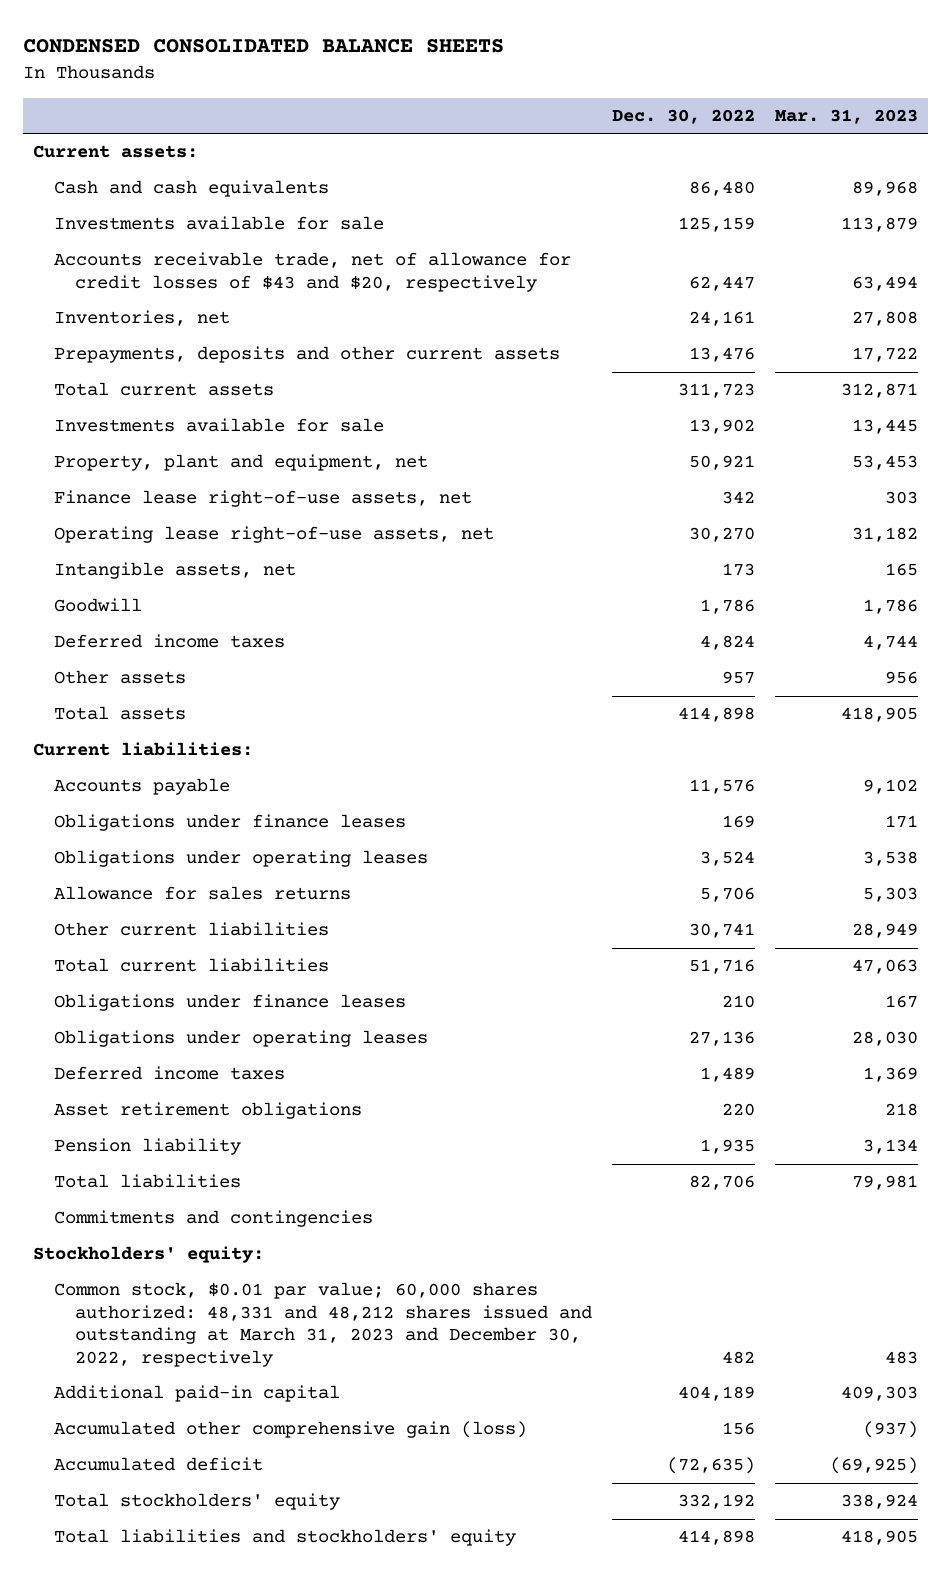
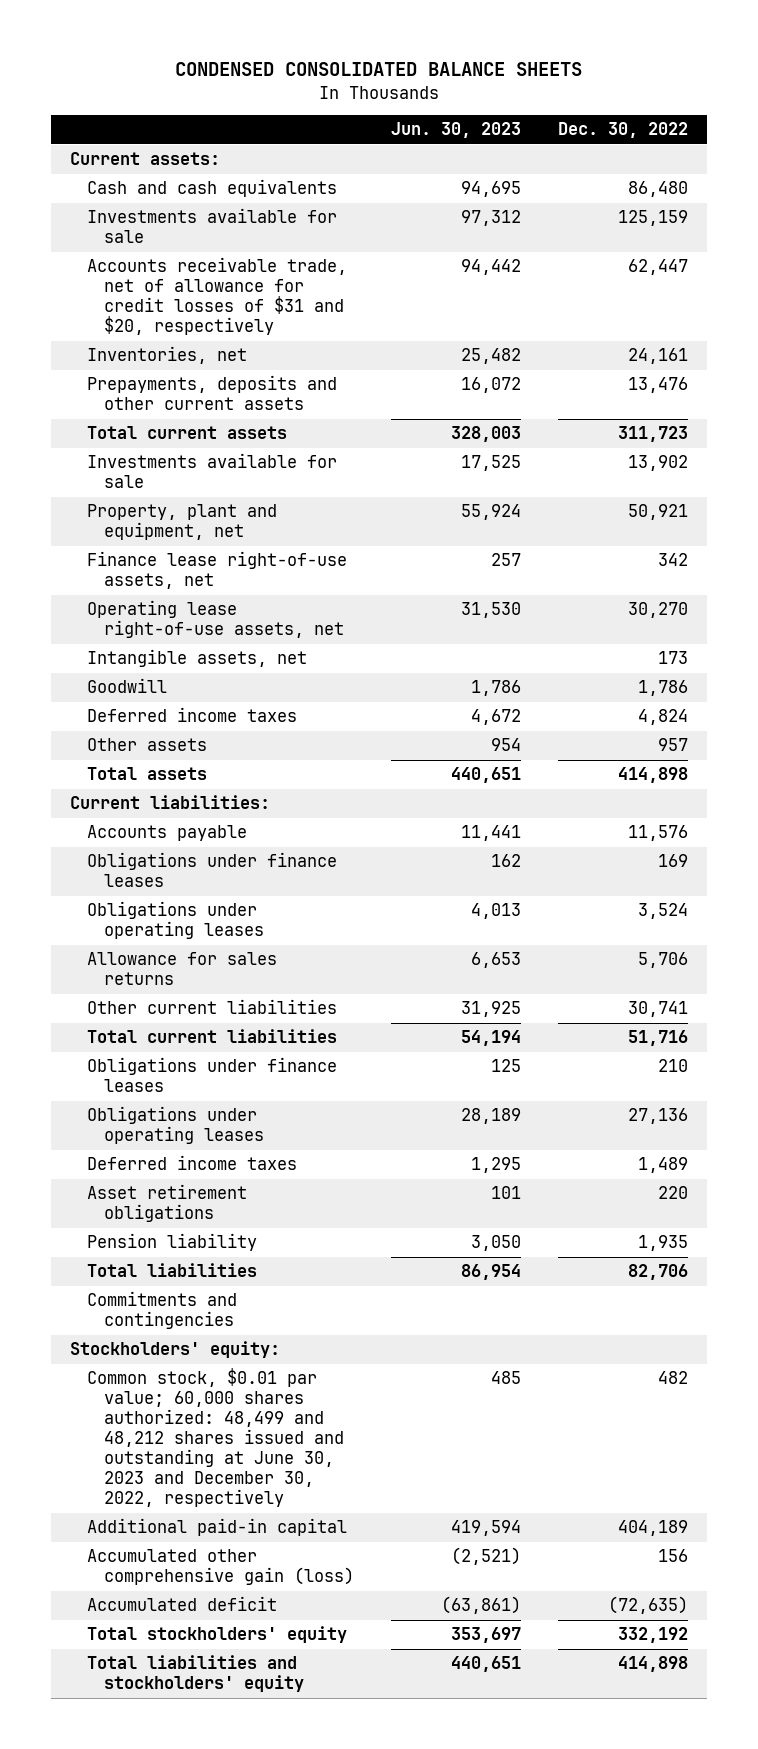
[775,108,919,124] Mar. 31, 2023 -> none
none -> [391,122,522,139] Jun. 30, 2023
[53,252,571,292] Accounts receivable trade, net of allowance for credit losses of $43 and $20, respectively -> [86,257,347,336] Accounts receivable trade, net of allowance for credit losses of $31 and $20, respectively
[53,1282,592,1367] Common stock, $0.01 par value; 60,000 shares authorized: 48,331 and 48,212 shares issued and outstanding at March 31, 2023 and December 30, 2022, respectively -> [86,1368,345,1508] Common stock, $0.01 par value; 60,000 shares authorized: 48,499 and 48,212 shares issued and outstanding at June 30, 2023 and December 30, 2022, respectively

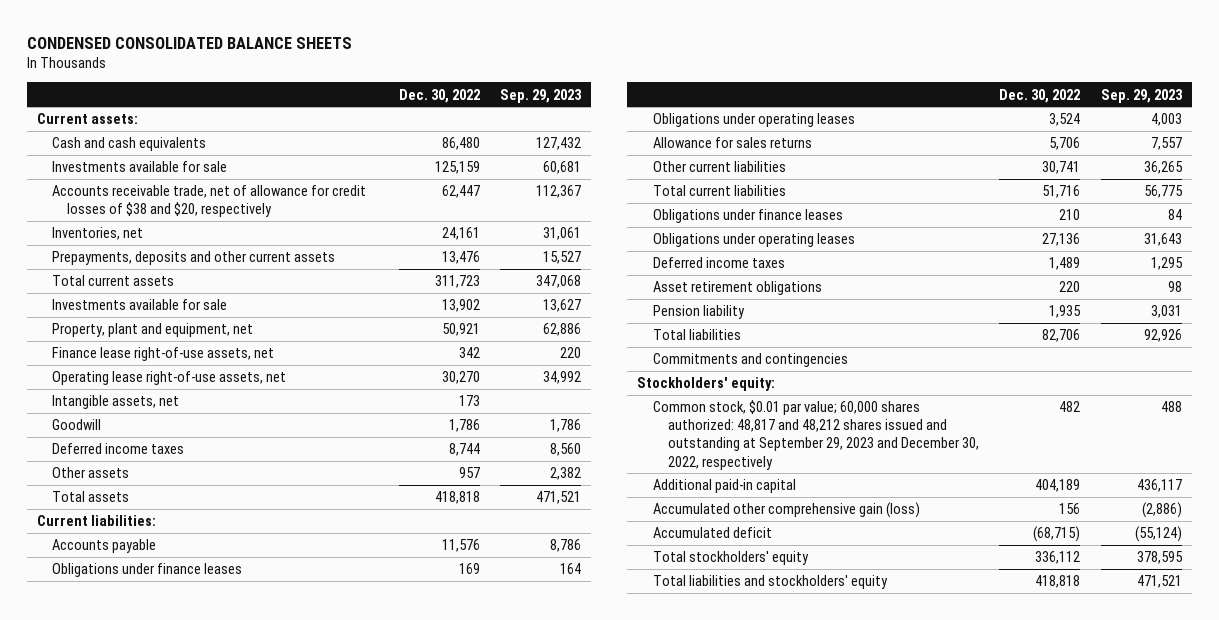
[391,122,522,139] Jun. 30, 2023 -> none
none -> [500,88,583,103] Sep. 29, 2023
[86,257,347,336] Accounts receivable trade, net of allowance for credit losses of $31 and $20, respectively -> [52,185,367,218] Accounts receivable trade, net of allowance for credit losses of $38 and $20, respectively
[638,709,689,726] 4,824 -> [448,443,480,457] 8,744
[618,767,689,784] 414,898 -> [434,491,480,505] 418,818
[86,1368,345,1508] Common stock, $0.01 par value; 60,000 shares authorized: 48,499 and 48,212 shares issued and outstanding at June 30, 2023 and December 30, 2022, respectively -> [652,400,979,470] Common stock, $0.01 par value; 60,000 shares authorized: 48,817 and 48,212 shares issued and outstanding at September 29, 2023 and December 30, 2022, respectively
[608,1596,689,1615] (72,635) -> [1033,526,1081,543] (68,715)
[618,1627,689,1644] 332,192 -> [1035,551,1081,565] 336,112
[618,1656,689,1673] 414,898 -> [1035,575,1081,589] 418,818

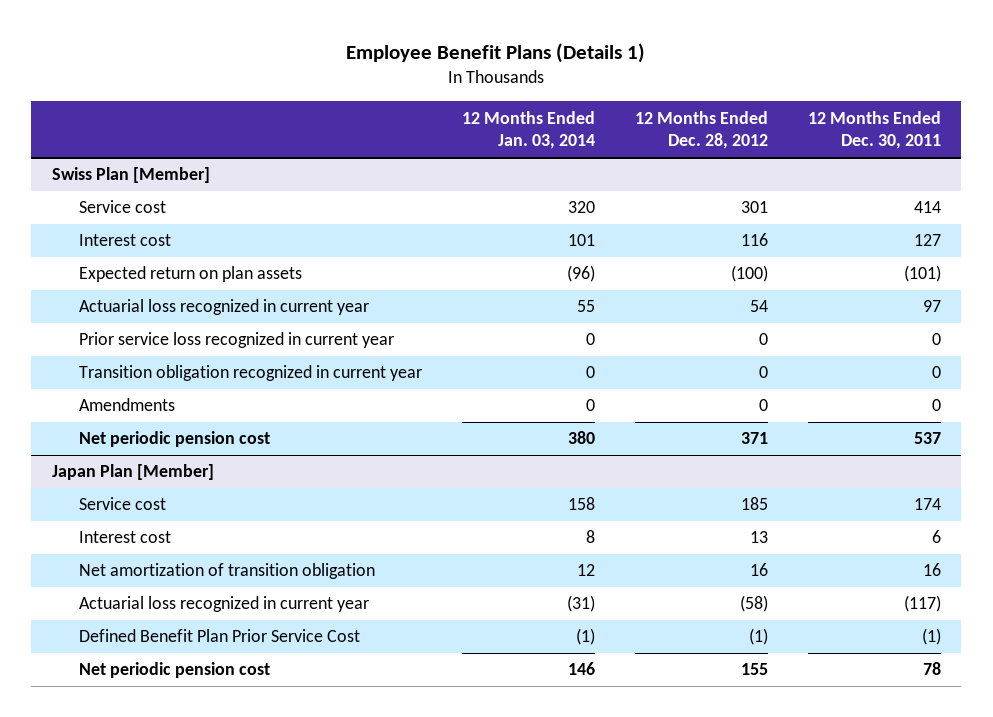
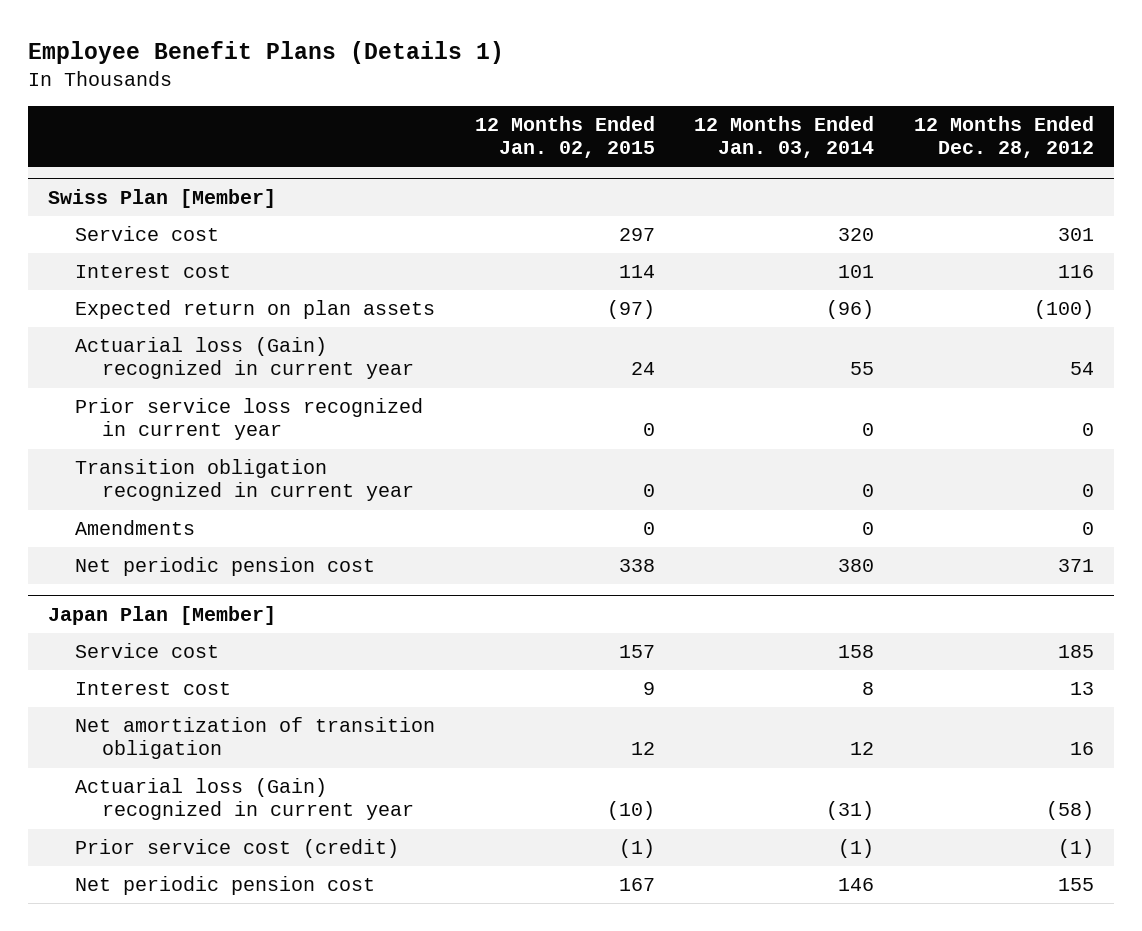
[808,110,942,150] 12 Months Ended Dec. 30, 2011 -> none
none -> [474,116,655,159] 12 Months Ended Jan. 02, 2015
[78,299,369,316] Actuarial loss recognized in current year -> [75,337,415,380] Actuarial loss (Gain) recognized in current year
[78,596,369,613] Actuarial loss recognized in current year -> [75,778,415,821] Actuarial loss (Gain) recognized in current year
[78,629,360,643] Defined Benefit Plan Prior Service Cost -> [75,839,400,859] Prior service cost (credit)

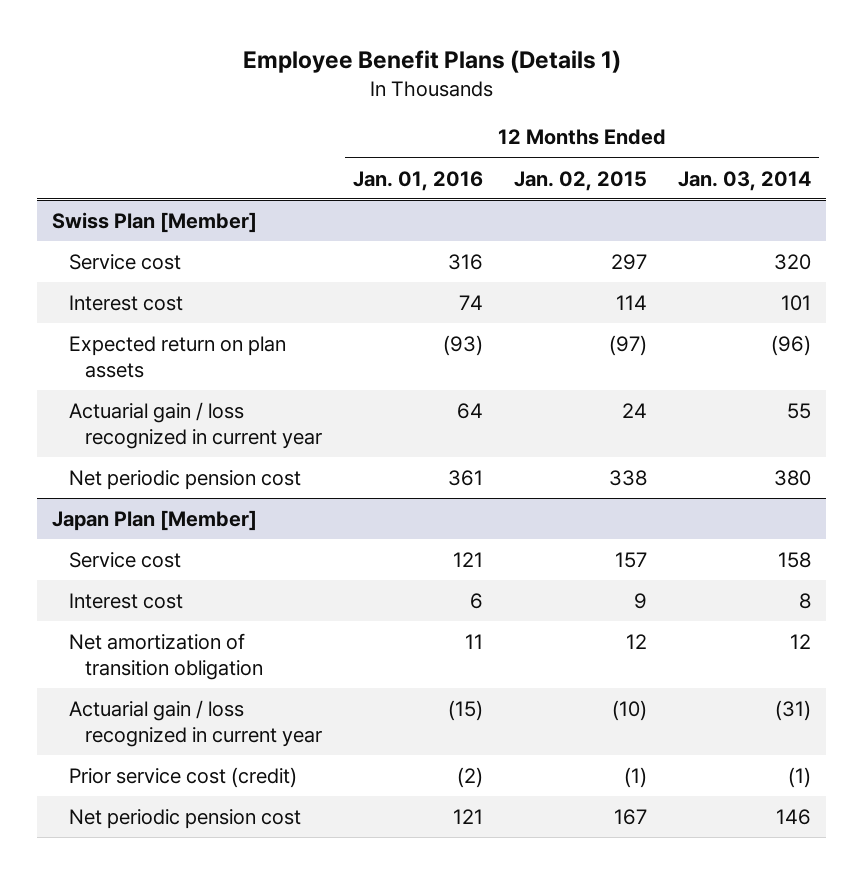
[914,116,1095,159] 12 Months Ended Dec. 28, 2012 -> none
none -> [353,170,484,191] Jan. 01, 2016
[75,398,424,441] Prior service loss recognized in current year -> none
[75,459,415,502] Transition obligation recognized in current year -> none
[75,520,196,536] Amendments -> none
[75,337,415,380] Actuarial loss (Gain) recognized in current year -> [68,401,323,449] Actuarial gain / loss recognized in current year
[75,778,415,821] Actuarial loss (Gain) recognized in current year -> [68,699,323,747] Actuarial gain / loss recognized in current year

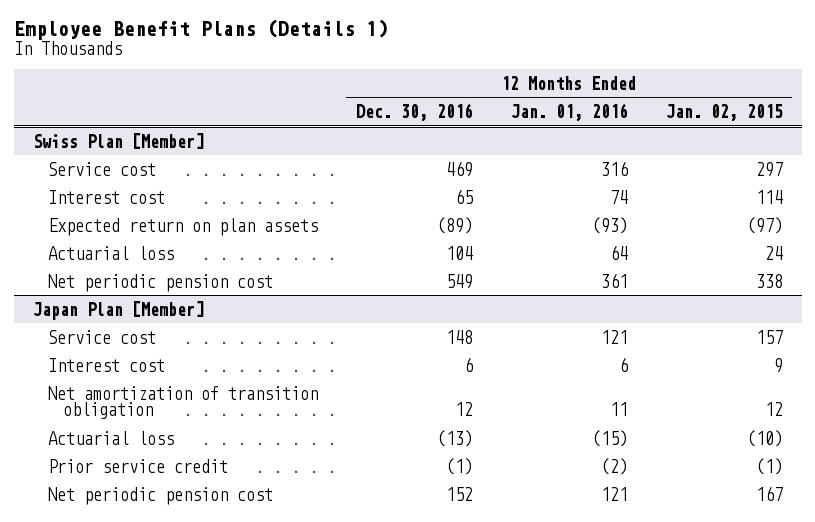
[677,170,811,191] Jan. 03, 2014 -> none
none -> [355,103,473,122] Dec. 30, 2016
[68,401,323,449] Actuarial gain / loss recognized in current year -> [47,245,174,260] Actuarial loss
[68,699,323,747] Actuarial gain / loss recognized in current year -> [47,430,174,445] Actuarial loss
[68,766,297,788] Prior service cost (credit) -> [47,458,228,473] Prior service credit

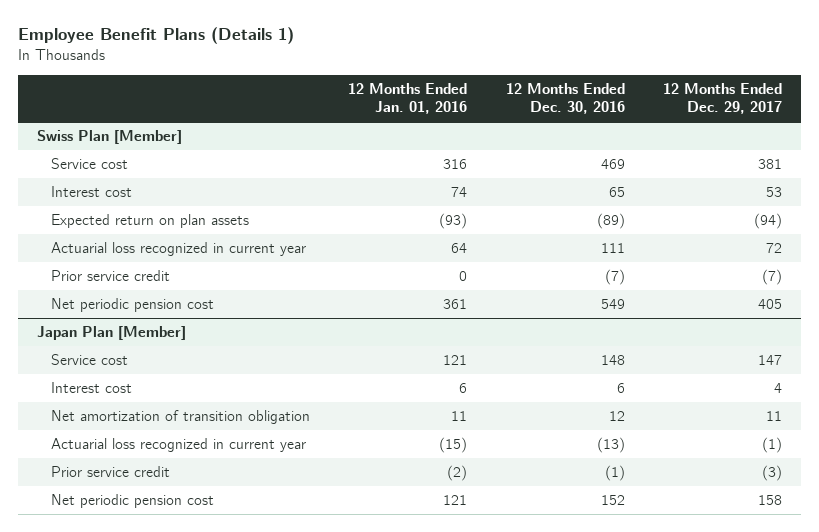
[665,104,783,122] Jan. 02, 2015 -> none
none -> [662,82,782,115] 12 Months Ended Dec. 29, 2017
[47,245,174,260] Actuarial loss -> [51,241,307,256] Actuarial loss recognized in current year
[445,245,473,260] 104 -> [600,242,625,253] 111
none -> [51,269,171,281] Prior service credit
[47,430,174,445] Actuarial loss -> [51,437,307,452] Actuarial loss recognized in current year

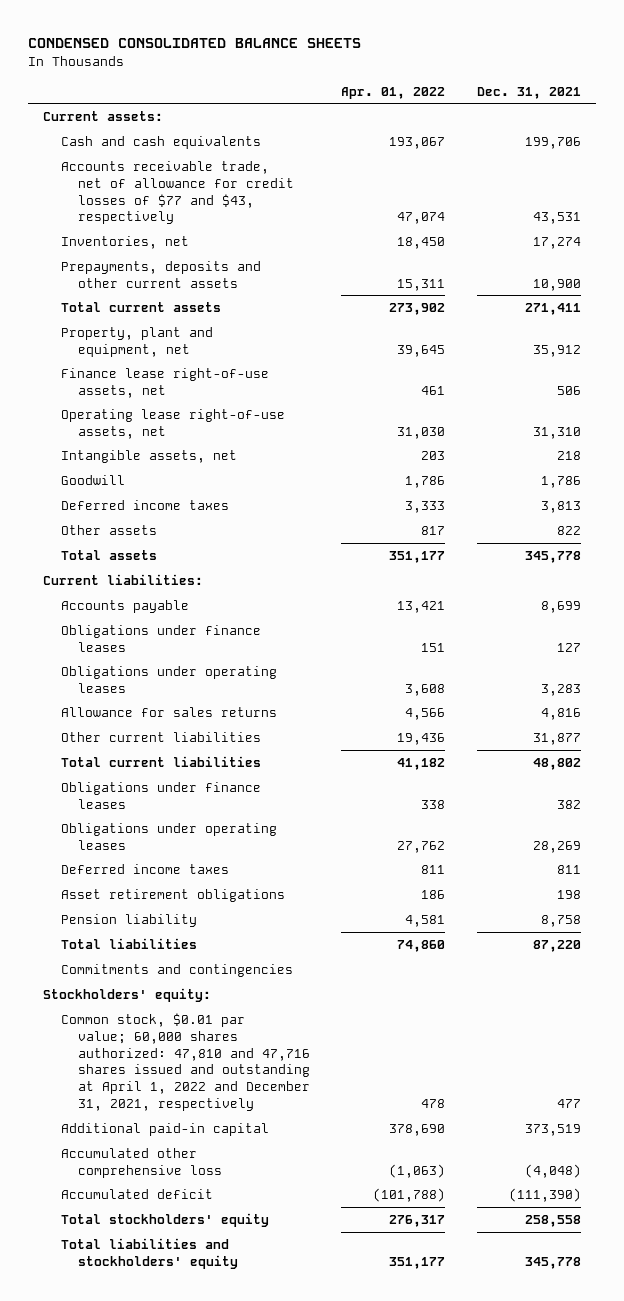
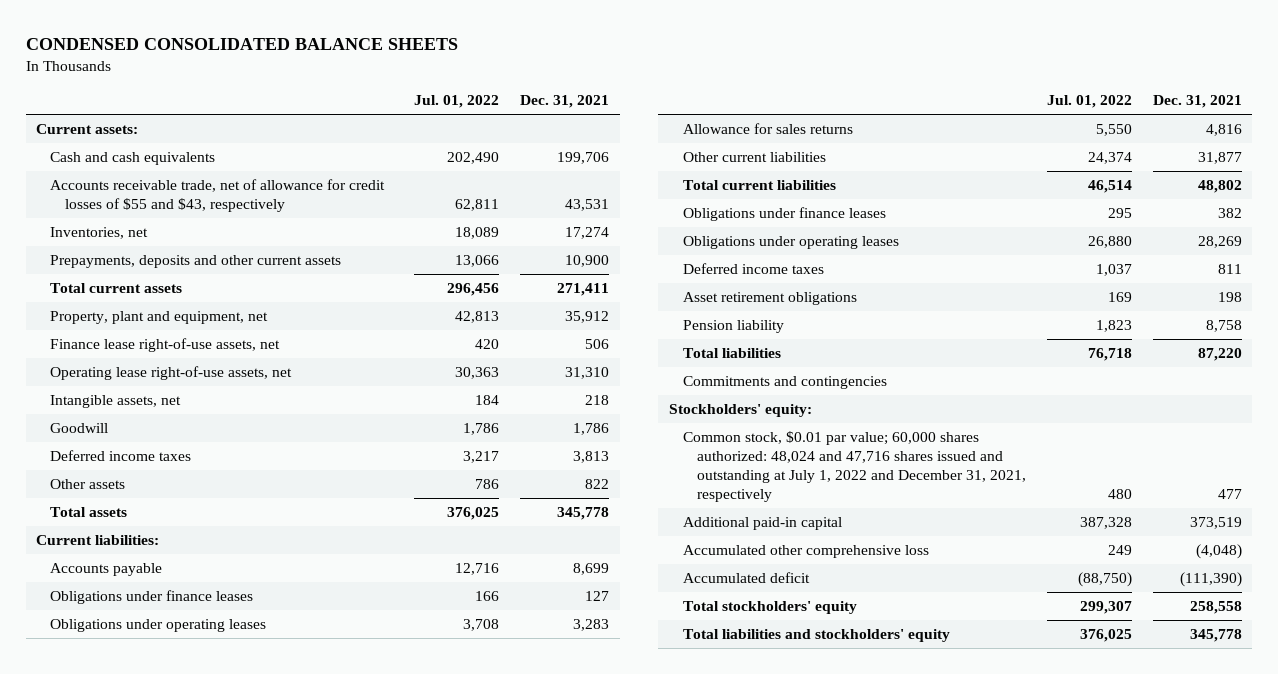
[341,86,446,99] Apr. 01, 2022 -> none
none -> [414,95,500,109] Jul. 01, 2022
[60,160,294,225] Accounts receivable trade, net of allowance for credit losses of $77 and $43, respectively -> [50,178,386,212] Accounts receivable trade, net of allowance for credit losses of $55 and $43, respectively
[60,1012,310,1111] Common stock, $0.01 par value; 60,000 shares authorized: 47,810 and 47,716 shares issued and outstanding at April 1, 2022 and December 31, 2021, respectively -> [683,430,1027,503] Common stock, $0.01 par value; 60,000 shares authorized: 48,024 and 47,716 shares issued and outstanding at July 1, 2022 and December 31, 2021, respectively

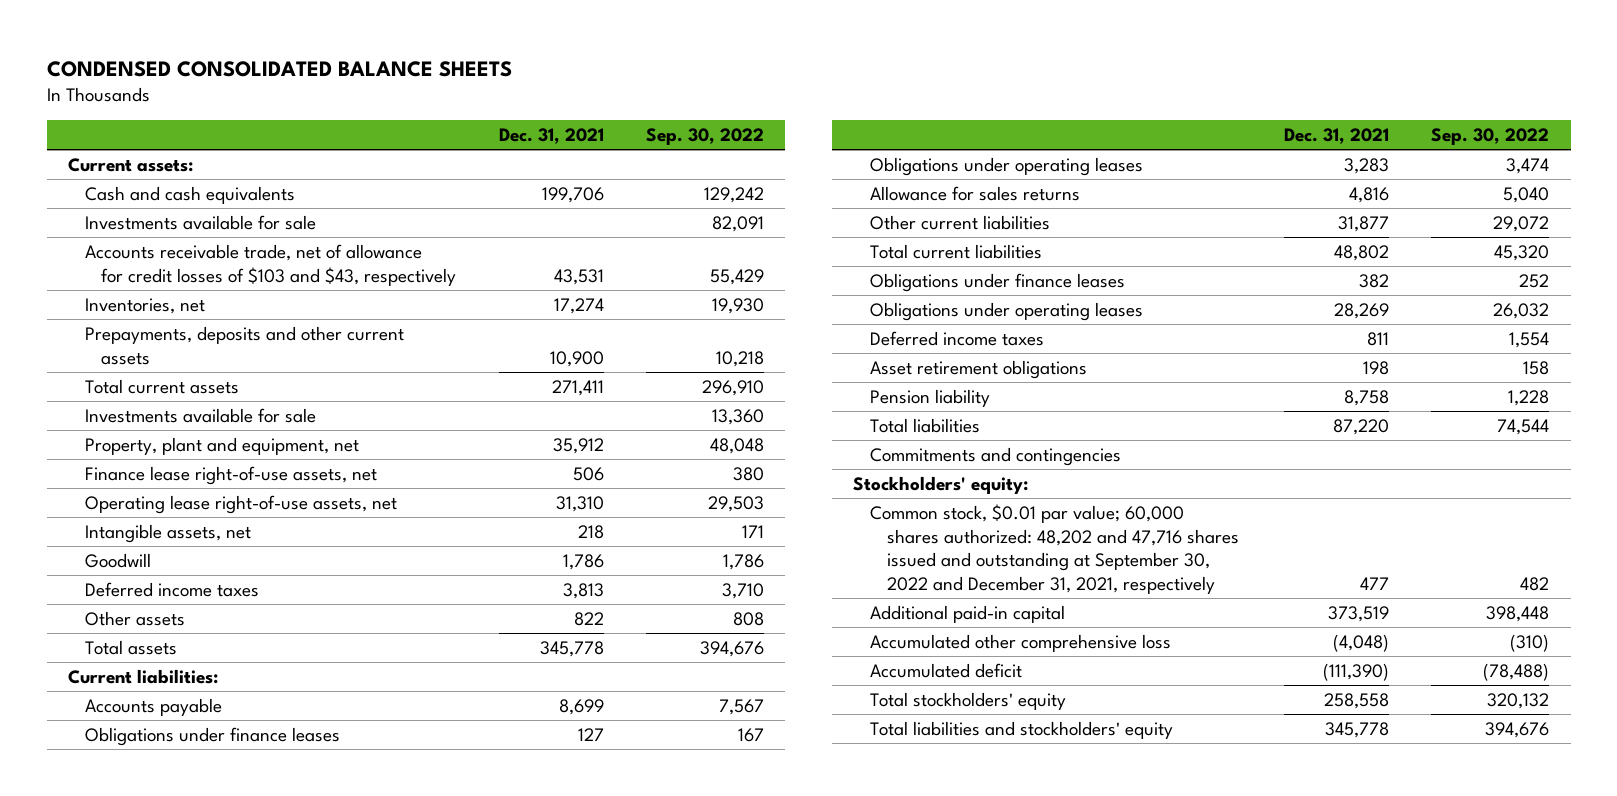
[414,95,500,109] Jul. 01, 2022 -> none
none -> [645,128,764,146] Sep. 30, 2022
none -> [84,214,316,230] Investments available for sale
[50,178,386,212] Accounts receivable trade, net of allowance for credit losses of $55 and $43, respectively -> [84,243,457,286] Accounts receivable trade, net of allowance for credit losses of $103 and $43, respectively
none -> [84,407,316,423] Investments available for sale
[683,430,1027,503] Common stock, $0.01 par value; 60,000 shares authorized: 48,024 and 47,716 shares issued and outstanding at July 1, 2022 and December 31, 2021, respectively -> [870,503,1240,594] Common stock, $0.01 par value; 60,000 shares authorized: 48,202 and 47,716 shares issued and outstanding at September 30, 2022 and December 31, 2021, respectively

